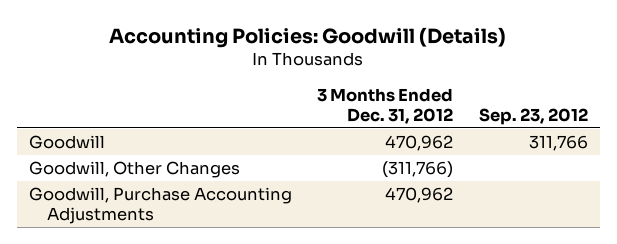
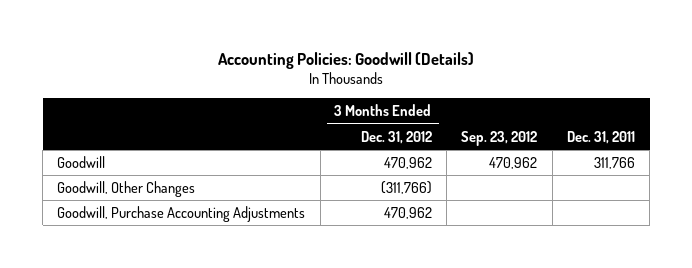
none -> [566,130,635,144] Dec. 31, 2011
[528,134,588,151] 311,766 -> [489,156,538,169] 470,962

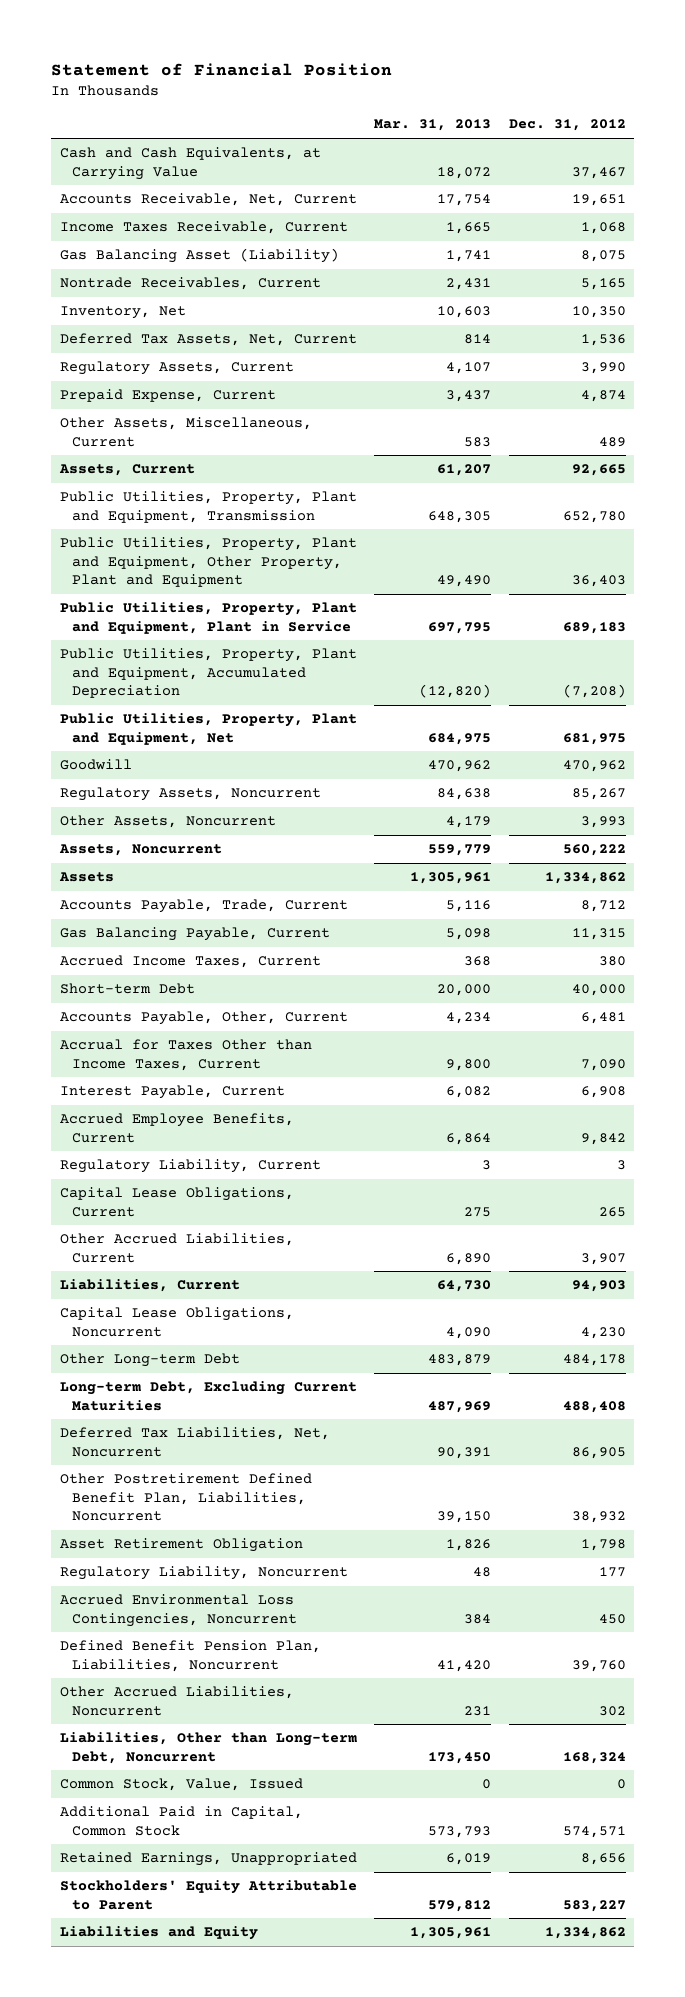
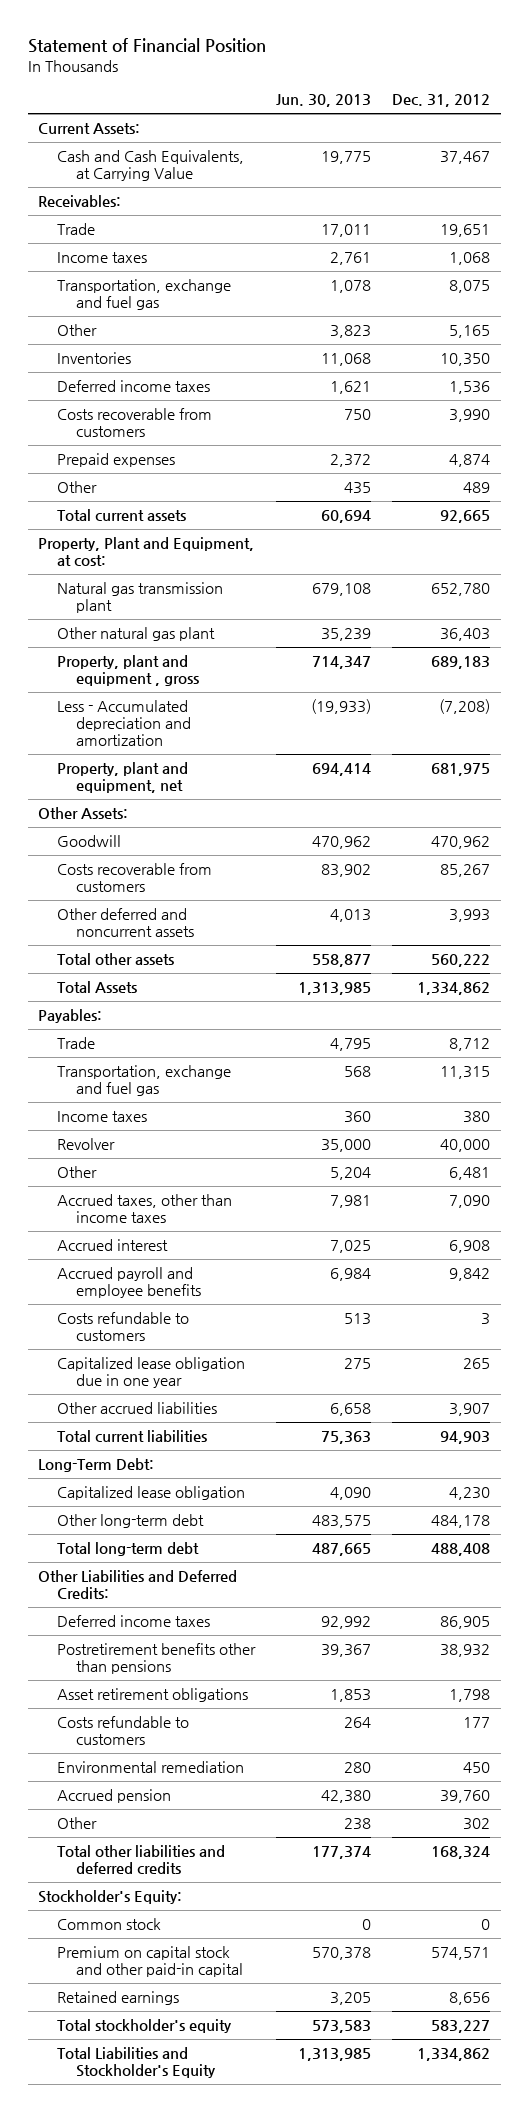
[374,119,492,132] Mar. 31, 2013 -> none
none -> [276,94,372,108] Jun. 30, 2013
none -> [38,123,141,135] Current Assets:
none -> [38,195,122,208] Receivables:
[59,193,357,207] Accounts Receivable, Net, Current -> [57,223,96,236] Trade
[59,221,348,235] Income Taxes Receivable, Current -> [57,252,148,264] Income taxes
[59,248,339,264] Gas Balancing Asset (Liability) -> [57,279,232,311] Transportation, exchange and fuel gas
[59,277,321,291] Nontrade Receivables, Current -> [57,324,98,337] Other
[59,306,186,320] Inventory, Net -> [57,352,132,365] Inventories
[59,333,357,347] Deferred Tax Assets, Net, Current -> [57,380,211,393] Deferred income taxes
[59,361,294,376] Regulatory Assets, Current -> [57,408,213,438] Costs recoverable from customers
[59,389,276,403] Prepaid Expense, Current -> [57,453,176,468] Prepaid expenses
[59,417,312,447] Other Assets, Miscellaneous, Current -> [57,481,98,494] Other
[58,464,195,477] Assets, Current -> [57,509,187,522] Total current assets
none -> [38,537,255,567] Property, Plant and Equipment, at cost:
[59,491,357,523] Public Utilities, Property, Plant and Equipment, Transmission -> [57,582,224,614] Natural gas transmission plant
[59,537,357,587] Public Utilities, Property, Plant and Equipment, Other Property, Plant and Equipment -> [57,627,216,642] Other natural gas plant
[59,602,357,634] Public Utilities, Property, Plant and Equipment, Plant in Service -> [57,655,200,687] Property, plant and equipment , gross
[59,648,357,698] Public Utilities, Property, Plant and Equipment, Accumulated Depreciation -> [57,700,192,747] Less - Accumulated depreciation and amortization
[59,713,357,745] Public Utilities, Property, Plant and Equipment, Net -> [57,762,189,794] Property, plant and equipment, net
none -> [38,807,129,820] Other Assets:
[59,787,321,802] Regulatory Assets, Noncurrent -> [57,863,213,893] Costs recoverable from customers
[59,815,276,829] Other Assets, Noncurrent -> [57,908,195,938] Other deferred and noncurrent assets
[58,844,222,857] Assets, Noncurrent -> [57,953,175,966] Total other assets
[58,872,114,883] Assets -> [57,981,138,994] Total Assets
none -> [38,1009,103,1024] Payables:
[59,899,348,914] Accounts Payable, Trade, Current -> [57,1037,96,1050] Trade
[59,927,330,942] Gas Balancing Payable, Current -> [57,1065,232,1097] Transportation, exchange and fuel gas
[59,955,321,969] Accrued Income Taxes, Current -> [57,1111,148,1123] Income taxes
[59,983,195,995] Short-term Debt -> [57,1138,116,1151] Revolver
[59,1011,348,1026] Accounts Payable, Other, Current -> [57,1166,98,1179] Other
[59,1039,312,1071] Accrual for Taxes Other than Income Taxes, Current -> [57,1194,233,1224] Accrued taxes, other than income taxes
[59,1085,285,1100] Interest Payable, Current -> [57,1239,169,1252] Accrued interest
[59,1113,294,1143] Accrued Employee Benefits, Current -> [57,1267,202,1299] Accrued payroll and employee benefits
[59,1159,321,1174] Regulatory Liability, Current -> [57,1312,190,1342] Costs refundable to customers
[59,1187,294,1217] Capital Lease Obligations, Current -> [57,1357,246,1389] Capitalized lease obligation due in one year
[59,1233,294,1263] Other Accrued Liabilities, Current -> [57,1402,218,1415] Other accrued liabilities
[59,1279,240,1293] Liabilities, Current -> [57,1430,208,1443] Total current liabilities
none -> [38,1458,155,1473] Long-Term Debt:
[59,1307,294,1337] Capital Lease Obligations, Noncurrent -> [57,1486,246,1501] Capitalized lease obligation
[59,1353,240,1368] Other Long-term Debt -> [57,1514,205,1529] Other long-term debt
[59,1381,357,1411] Long-term Debt, Excluding Current Maturities -> [57,1542,200,1557] Total long-term debt
none -> [38,1570,238,1600] Other Liabilities and Deferred Credits:
[59,1427,330,1457] Deferred Tax Liabilities, Net, Noncurrent -> [57,1615,211,1628] Deferred income taxes
[59,1473,312,1521] Other Postretirement Defined Benefit Plan, Liabilities, Noncurrent -> [57,1643,257,1675] Postretirement benefits other than pensions
[59,1538,303,1553] Asset Retirement Obligation -> [57,1688,249,1703] Asset retirement obligations
[59,1566,348,1581] Regulatory Liability, Noncurrent -> [57,1716,190,1746] Costs refundable to customers
[59,1594,298,1627] Accrued Environmental Loss Contingencies, Noncurrent -> [57,1761,245,1774] Environmental remediation
[59,1640,321,1672] Defined Benefit Pension Plan, Liabilities, Noncurrent -> [57,1789,172,1804] Accrued pension
[59,1686,294,1716] Other Accrued Liabilities, Noncurrent -> [57,1817,98,1830] Other
[59,1732,357,1764] Liabilities, Other than Long-term Debt, Noncurrent -> [57,1845,226,1875] Total other liabilities and deferred credits
none -> [38,1890,183,1905] Stockholder's Equity:
[59,1778,303,1792] Common Stock, Value, Issued -> [57,1918,162,1931] Common stock
[59,1806,303,1836] Additional Paid in Capital, Common Stock -> [57,1946,244,1978] Premium on capital stock and other paid-in capital
[59,1852,357,1867] Retained Earnings, Unappropriated -> [57,1991,180,2006] Retained earnings
[59,1880,357,1910] Stockholders' Equity Attributable to Parent -> [57,2019,233,2034] Total stockholder's equity
[59,1926,258,1941] Liabilities and Equity -> [57,2047,217,2079] Total Liabilities and Stockholder's Equity

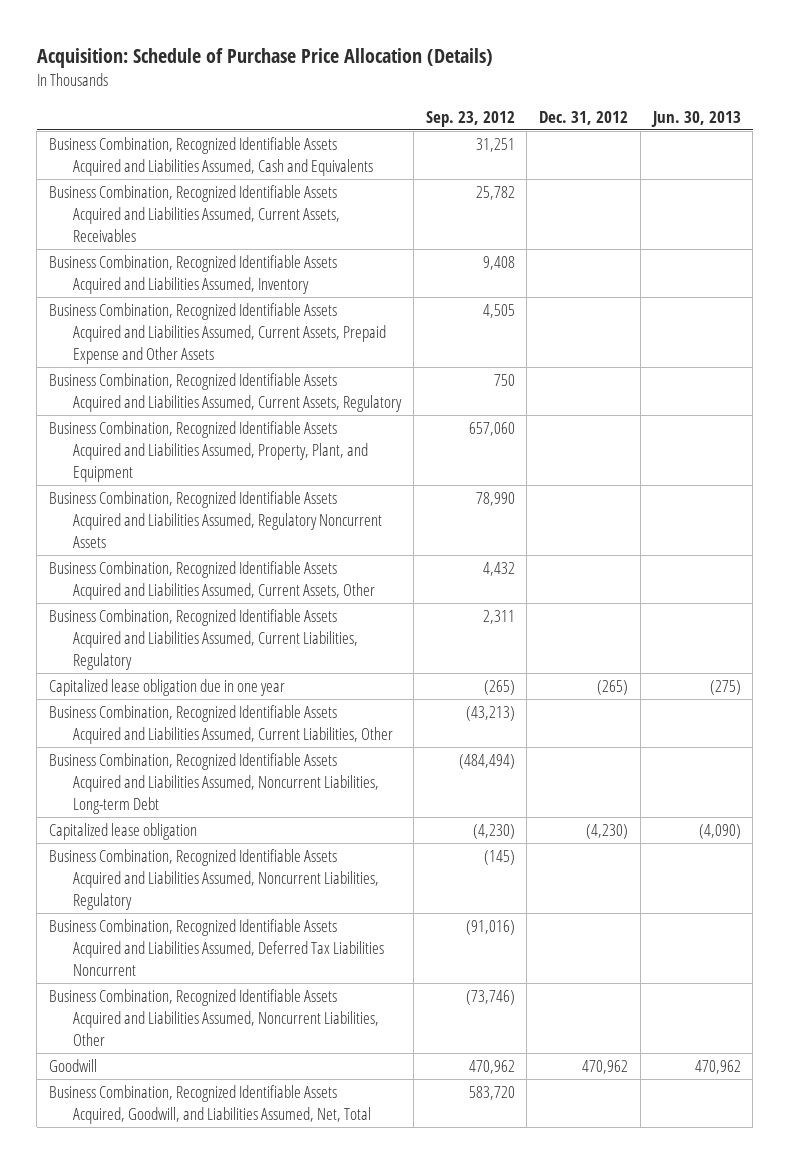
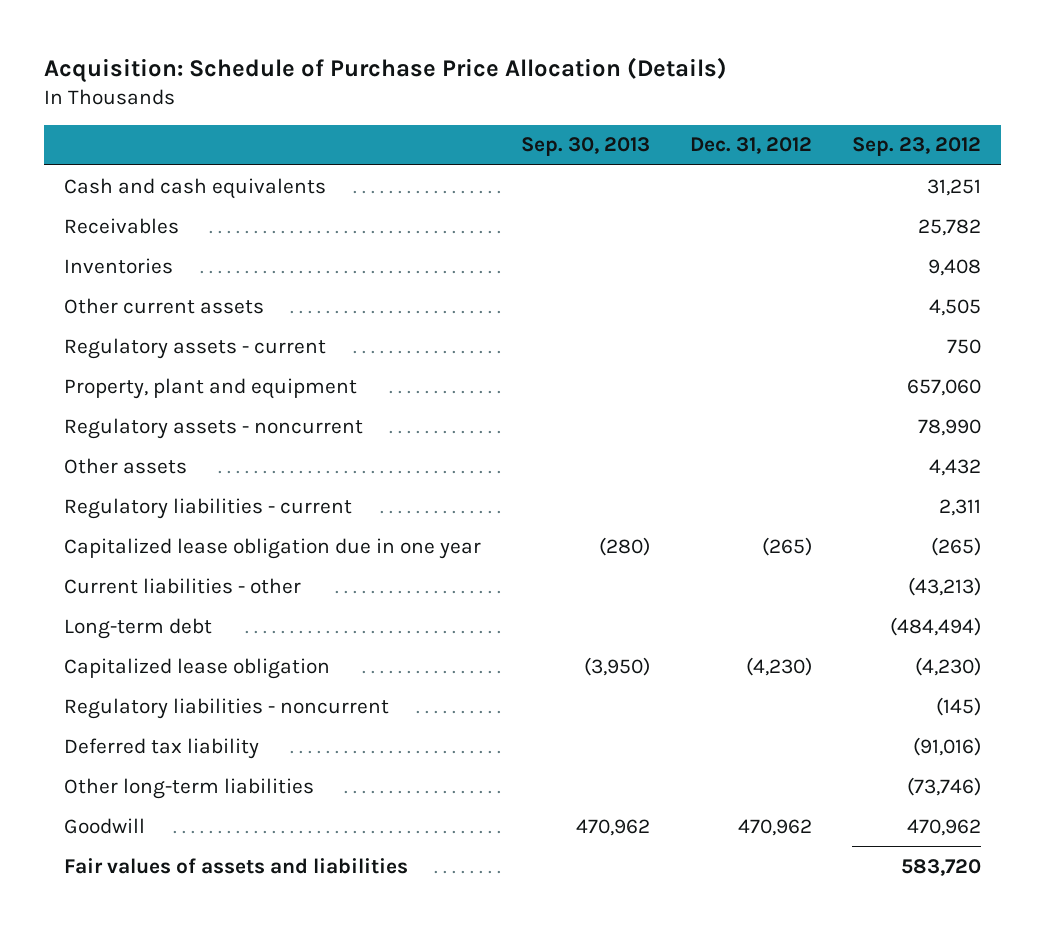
[650,110,741,127] Jun. 30, 2013 -> none
none -> [520,137,650,157] Sep. 30, 2013
[48,137,373,176] Business Combination, Recognized Identifiable Assets Acquired and Liabilities Assumed, Cash and Equivalents -> [63,177,326,199] Cash and cash equivalents
[48,185,340,242] Business Combination, Recognized Identifiable Assets Acquired and Liabilities Assumed, Current Assets, Receivables -> [63,217,179,234] Receivables
[48,255,337,294] Business Combination, Recognized Identifiable Assets Acquired and Liabilities Assumed, Inventory -> [63,257,173,274] Inventories
[48,303,386,364] Business Combination, Recognized Identifiable Assets Acquired and Liabilities Assumed, Current Assets, Prepaid Expense and Other Assets -> [63,297,264,314] Other current assets
[48,373,402,412] Business Combination, Recognized Identifiable Assets Acquired and Liabilities Assumed, Current Assets, Regulatory -> [63,337,326,359] Regulatory assets - current
[48,421,368,482] Business Combination, Recognized Identifiable Assets Acquired and Liabilities Assumed, Property, Plant, and Equipment -> [63,377,357,399] Property, plant and equipment
[48,491,382,548] Business Combination, Recognized Identifiable Assets Acquired and Liabilities Assumed, Regulatory Noncurrent Assets -> [63,417,363,439] Regulatory assets - noncurrent
[48,561,375,600] Business Combination, Recognized Identifiable Assets Acquired and Liabilities Assumed, Current Assets, Other -> [63,457,187,474] Other assets
[48,609,358,670] Business Combination, Recognized Identifiable Assets Acquired and Liabilities Assumed, Current Liabilities, Regulatory -> [63,497,352,519] Regulatory liabilities - current
[48,705,393,744] Business Combination, Recognized Identifiable Assets Acquired and Liabilities Assumed, Current Liabilities, Other -> [63,577,301,594] Current liabilities - other
[48,753,379,814] Business Combination, Recognized Identifiable Assets Acquired and Liabilities Assumed, Noncurrent Liabilities, Long-term Debt -> [63,617,212,639] Long-term debt
[48,849,379,910] Business Combination, Recognized Identifiable Assets Acquired and Liabilities Assumed, Noncurrent Liabilities, Regulatory -> [63,697,389,719] Regulatory liabilities - noncurrent
[48,919,384,976] Business Combination, Recognized Identifiable Assets Acquired and Liabilities Assumed, Deferred Tax Liabilities Noncurrent -> [63,737,259,759] Deferred tax liability
[48,989,379,1046] Business Combination, Recognized Identifiable Assets Acquired and Liabilities Assumed, Noncurrent Liabilities, Other -> [63,777,314,799] Other long-term liabilities
[48,1085,371,1124] Business Combination, Recognized Identifiable Assets Acquired, Goodwill, and Liabilities Assumed, Net, Total -> [63,857,408,874] Fair values of assets and liabilities

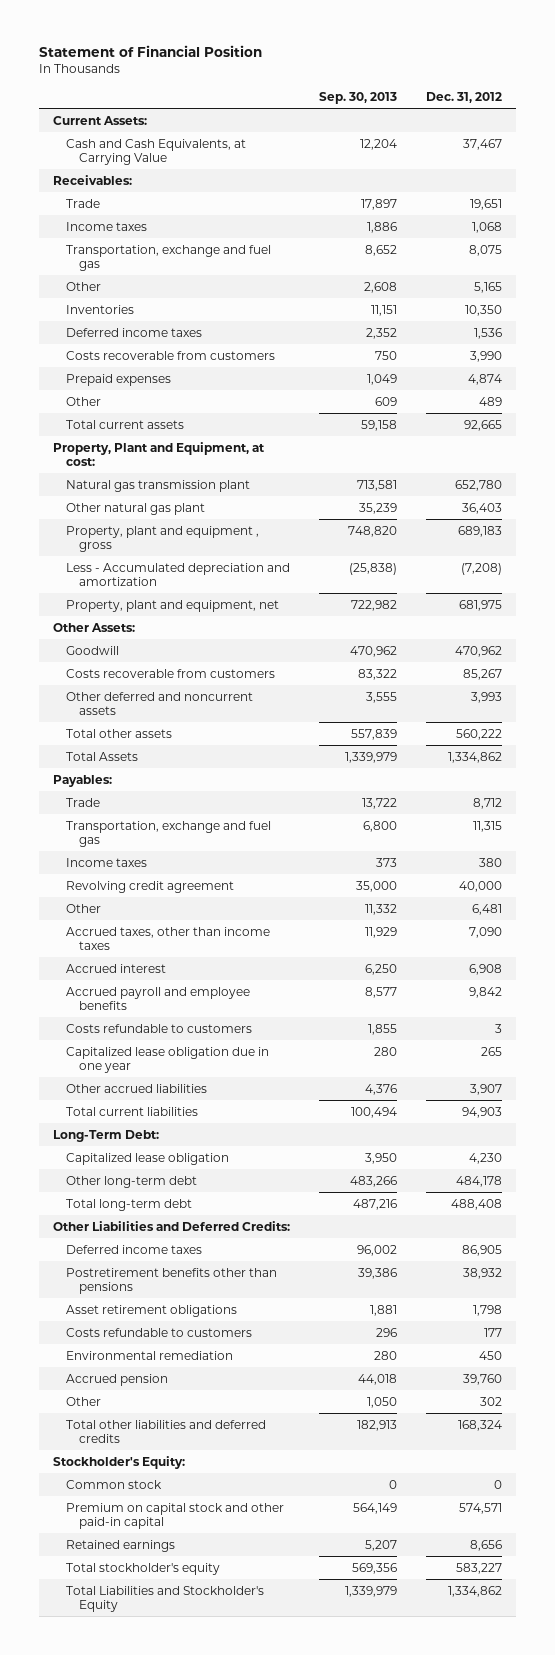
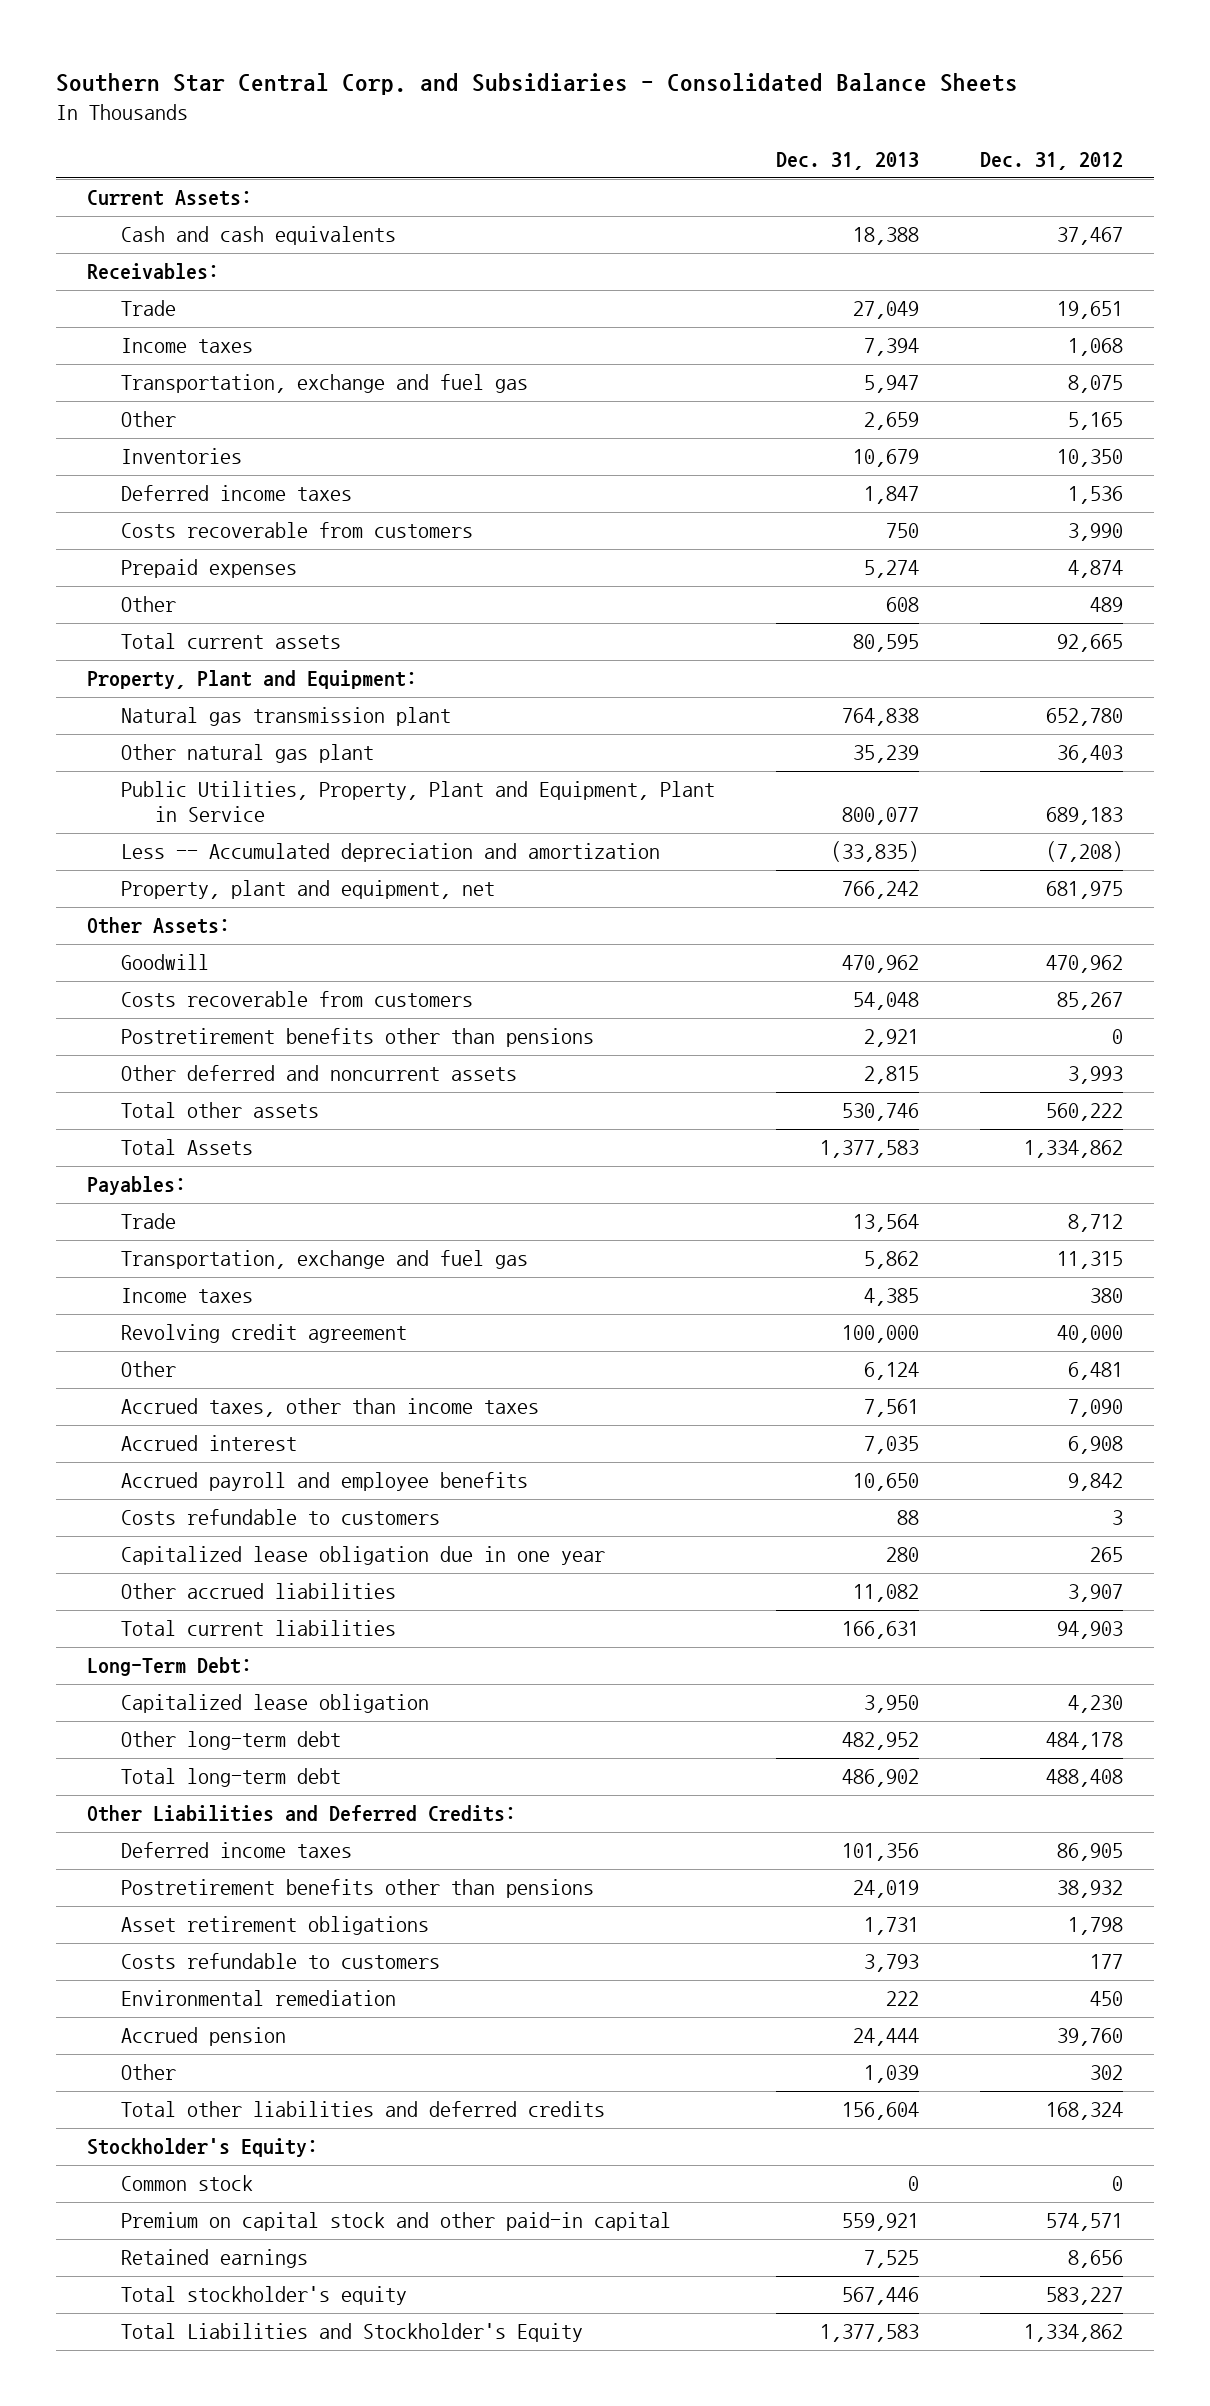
[38,45,262,58] Statement of Financial Position -> [56,72,1019,95] Southern Star Central Corp. and Subsidiaries - Consolidated Balance Sheets
[319,91,398,104] Sep. 30, 2013 -> none
none -> [776,152,920,171] Dec. 31, 2013
[66,138,247,165] Cash and Cash Equivalents, at Carrying Value -> [121,226,397,246] Cash and cash equivalents
[53,441,266,466] Property, Plant and Equipment, at cost: -> [86,670,417,690] Property, Plant and Equipment:
[66,525,260,552] Property, plant and equipment , gross -> [121,781,716,823] Public Utilities, Property, Plant and Equipment, Plant in Service
[66,562,291,586] Less - Accumulated depreciation and amortization -> [121,843,661,863] Less -- Accumulated depreciation and amortization
none -> [121,1028,595,1048] Postretirement benefits other than pensions

